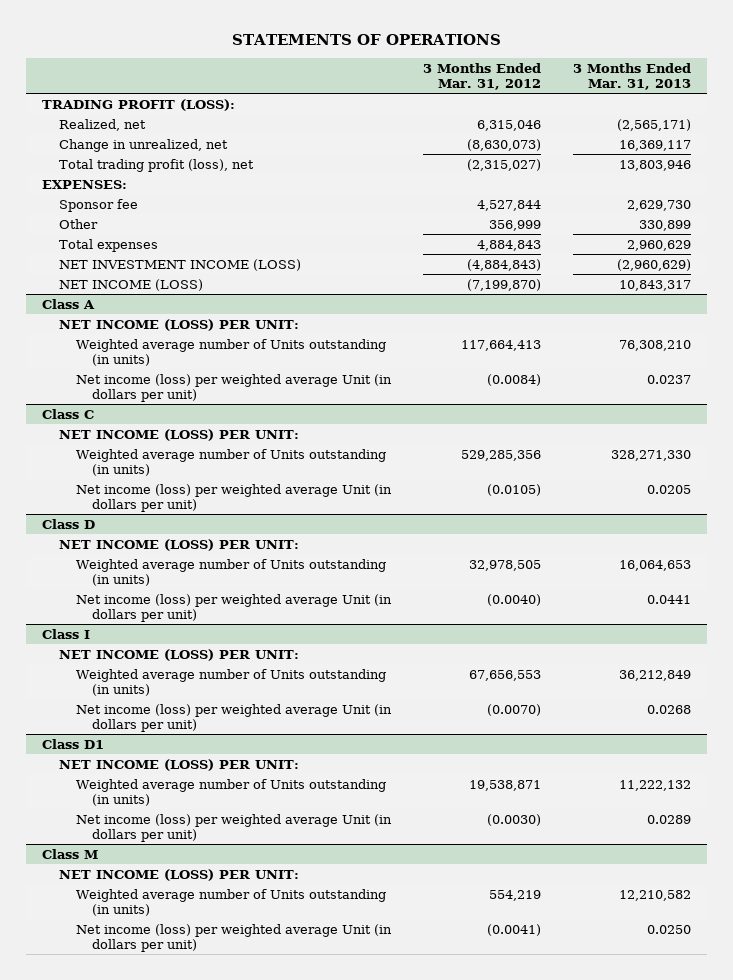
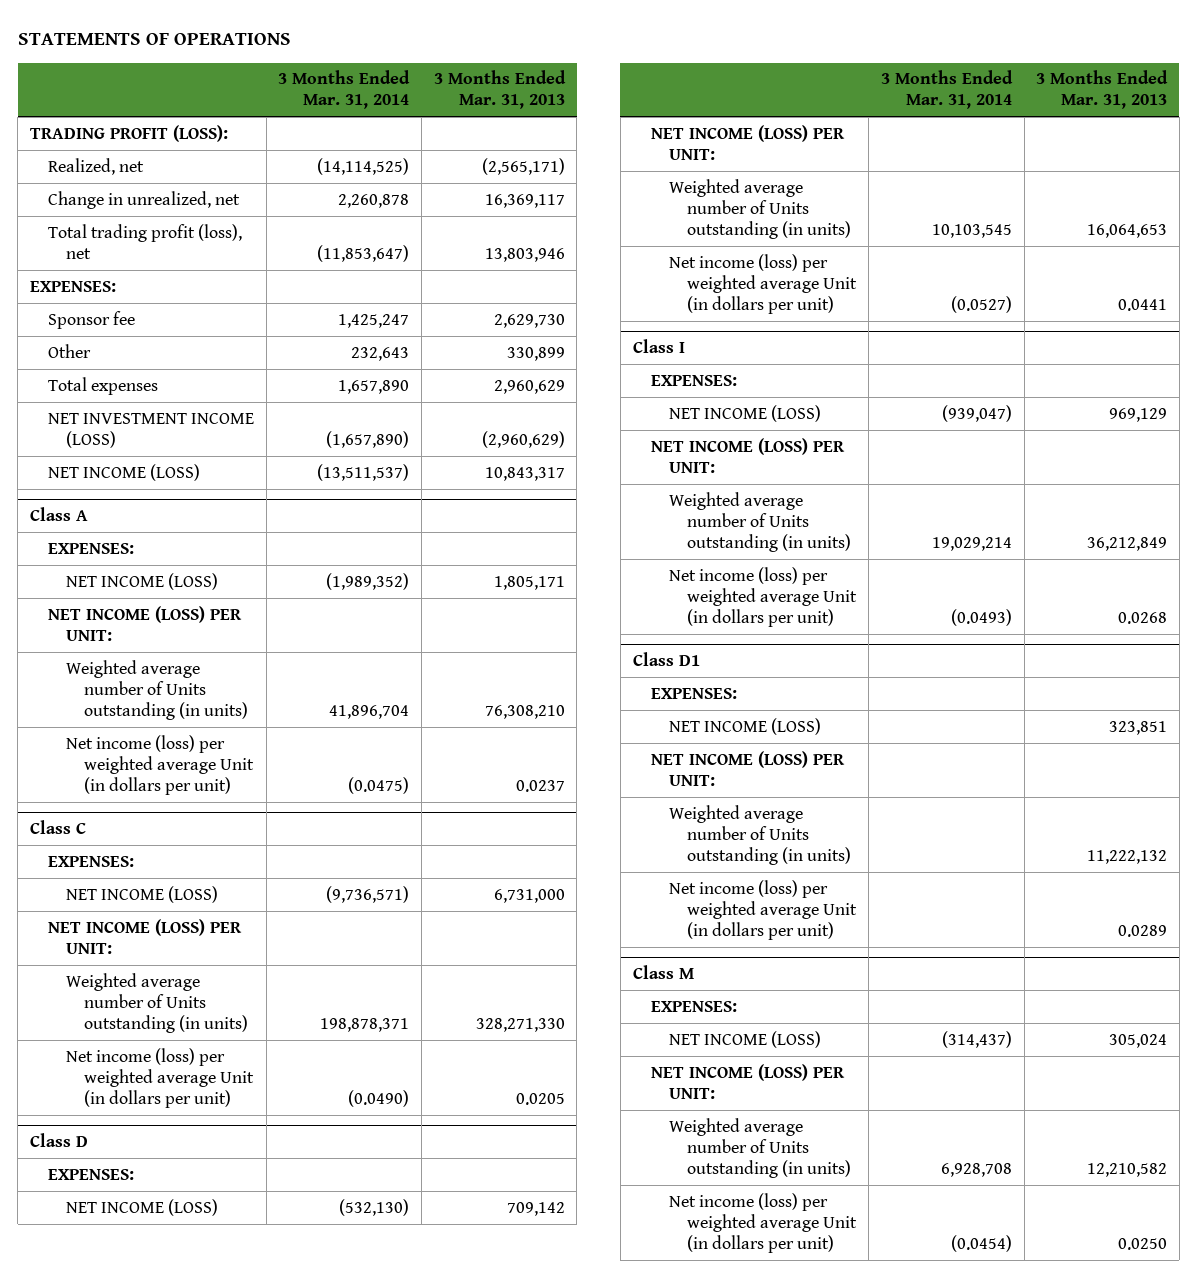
[422,62,541,90] 3 Months Ended Mar. 31, 2012 -> none
none -> [278,70,411,110] 3 Months Ended Mar. 31, 2014
none -> [47,542,134,554] EXPENSES:
none -> [65,572,218,590] NET INCOME (LOSS)
none -> [47,855,134,867] EXPENSES:
none -> [65,885,218,903] NET INCOME (LOSS)
none -> [47,1168,134,1180] EXPENSES:
none -> [65,1198,218,1216] NET INCOME (LOSS)
none -> [650,374,737,386] EXPENSES:
none -> [668,404,821,422] NET INCOME (LOSS)
none -> [650,687,737,699] EXPENSES:
none -> [668,717,821,735] NET INCOME (LOSS)
none -> [650,1000,737,1012] EXPENSES:
none -> [668,1030,821,1048] NET INCOME (LOSS)

